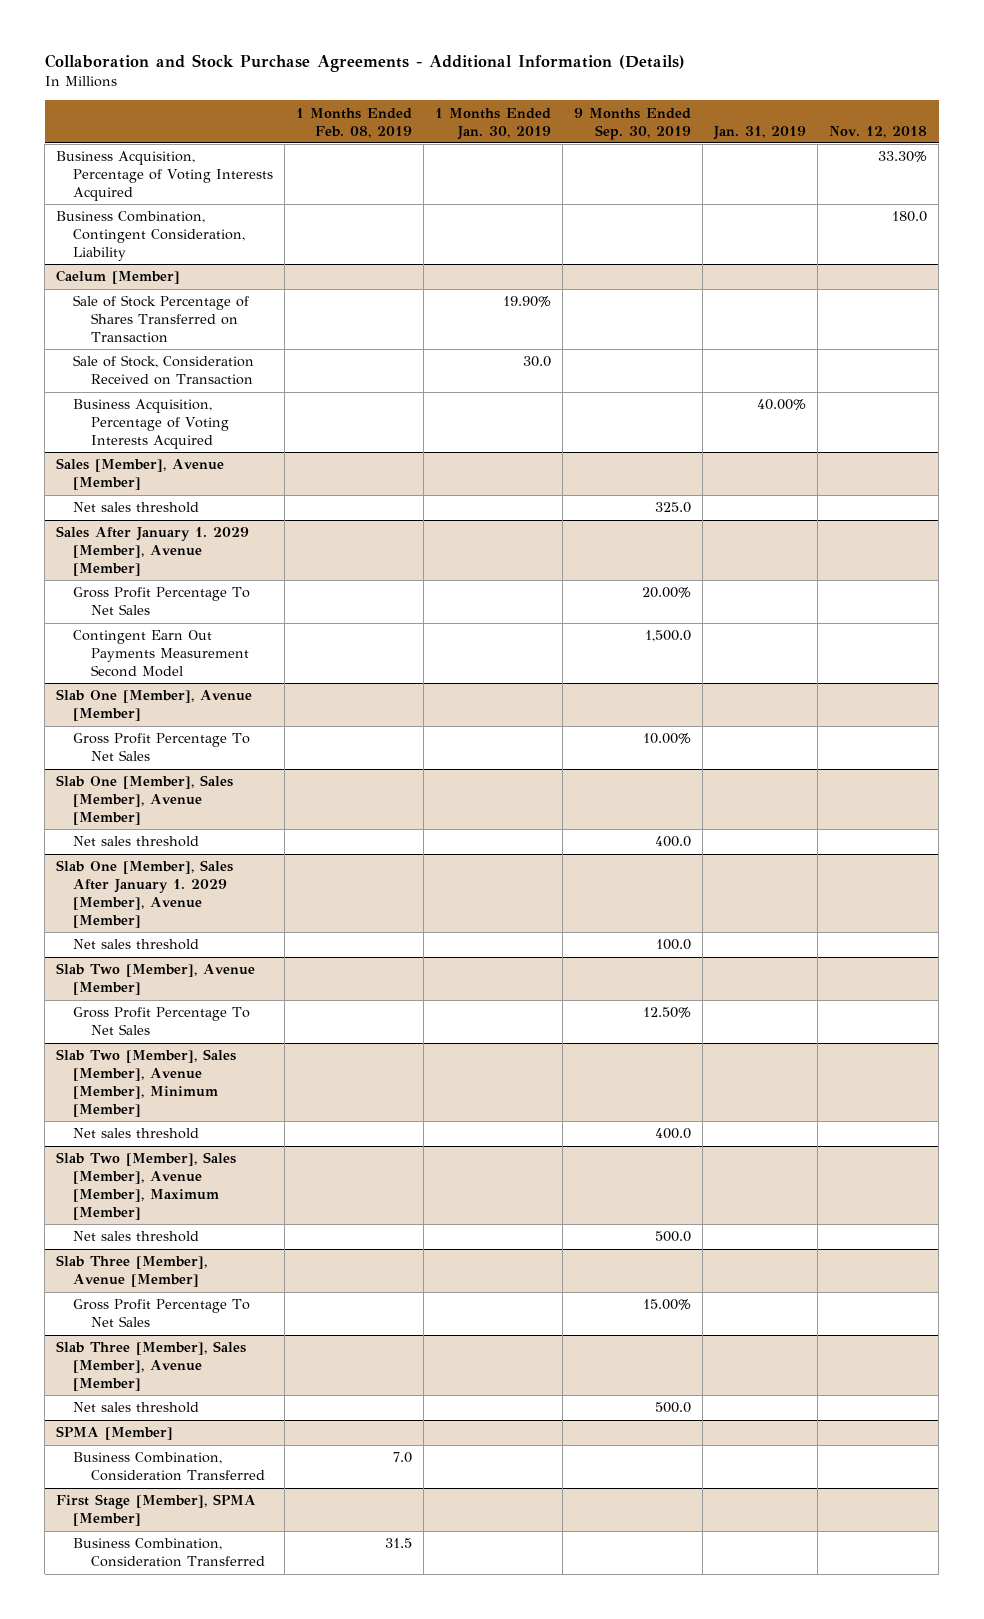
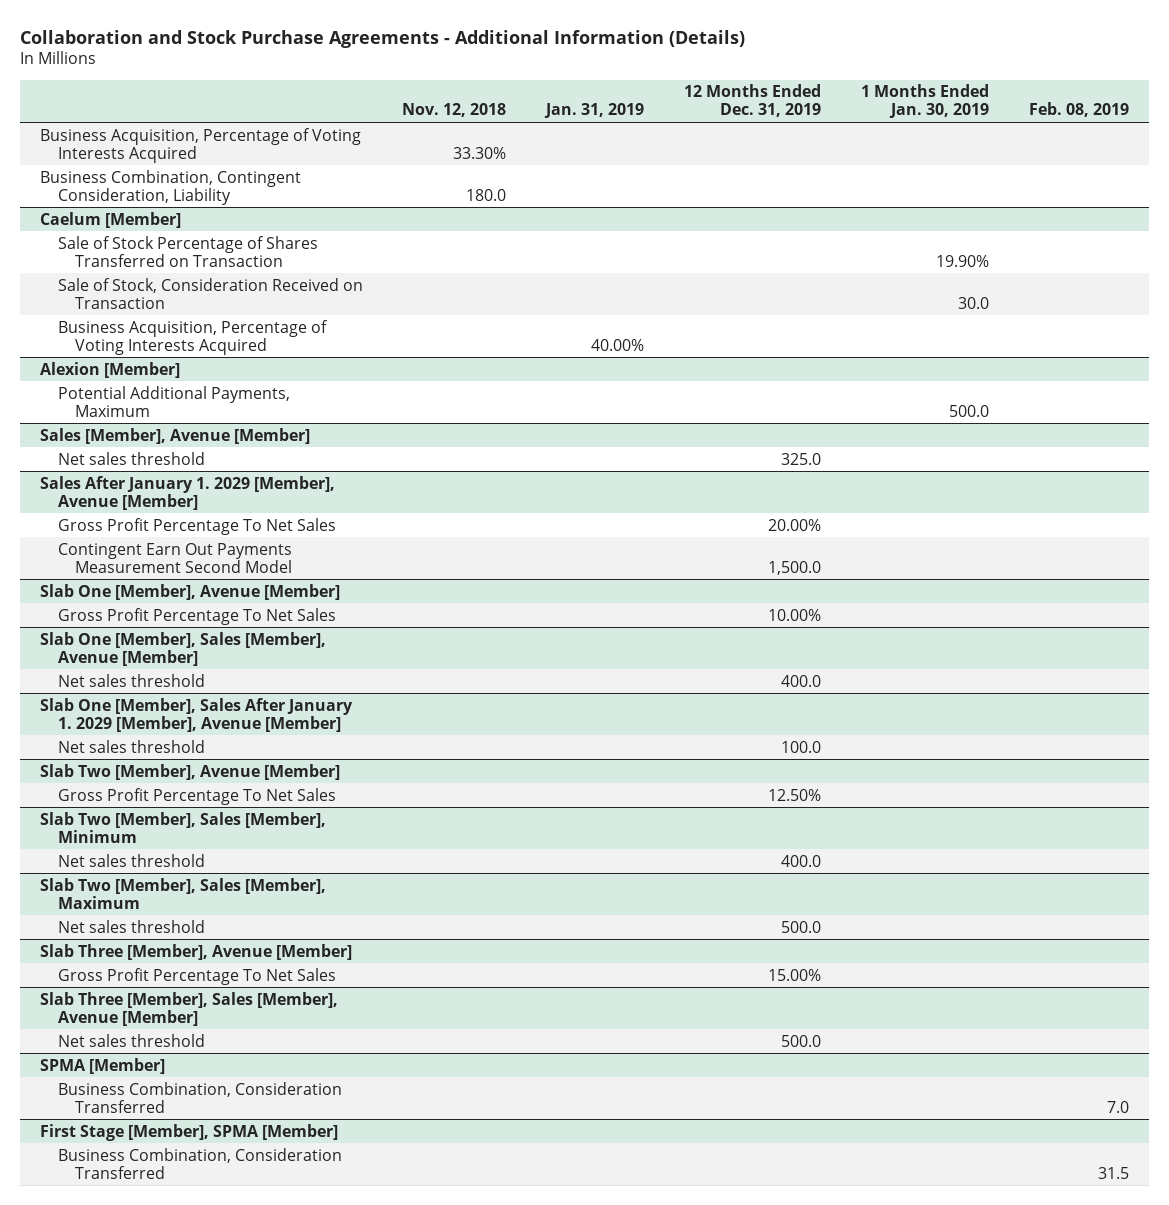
[296,107,413,138] 1 Months Ended Feb. 08, 2019 -> none
[574,107,692,140] 9 Months Ended Sep. 30, 2019 -> none
none -> [684,84,822,118] 12 Months Ended Dec. 31, 2019
none -> [1028,102,1129,118] Feb. 08, 2019
none -> [39,361,180,378] Alexion [Member]
none -> [57,385,290,417] Potential Additional Payments, Maximum
[56,1049,237,1117] Slab Two [Member], Sales [Member], Avenue [Member], Minimum [Member] -> [39,811,326,843] Slab Two [Member], Sales [Member], Minimum
[56,1152,237,1220] Slab Two [Member], Sales [Member], Avenue [Member], Maximum [Member] -> [39,877,326,909] Slab Two [Member], Sales [Member], Maximum

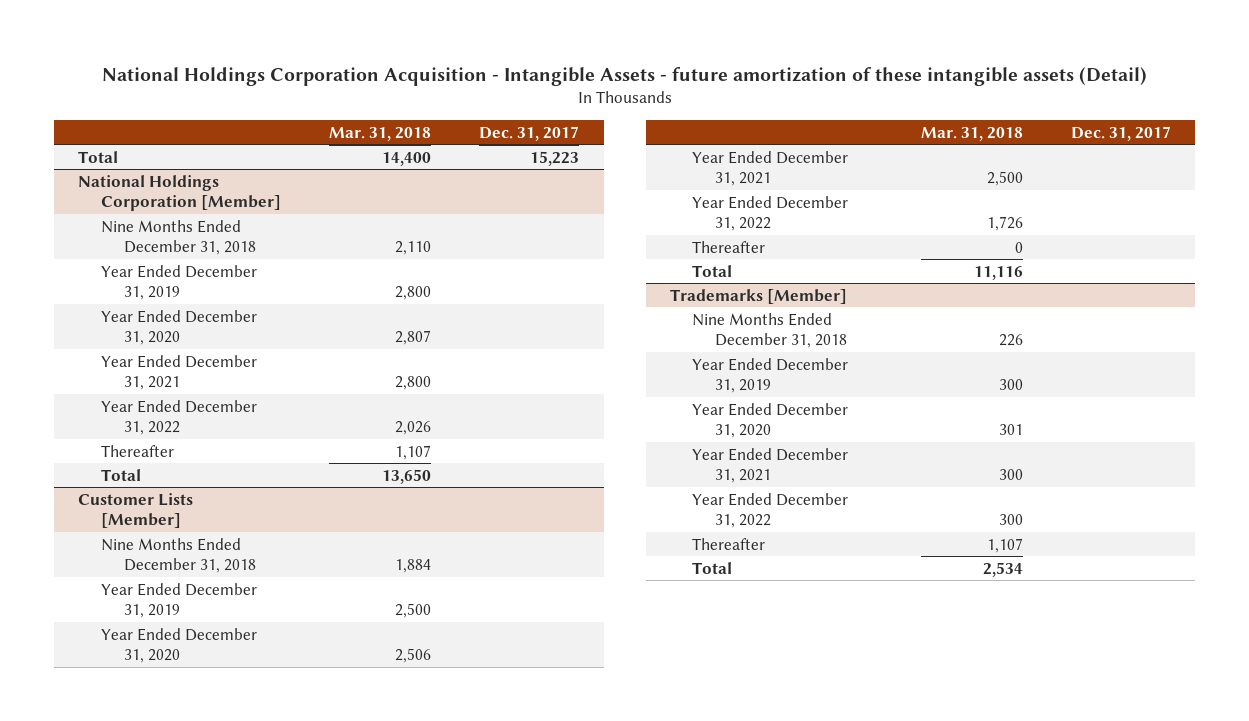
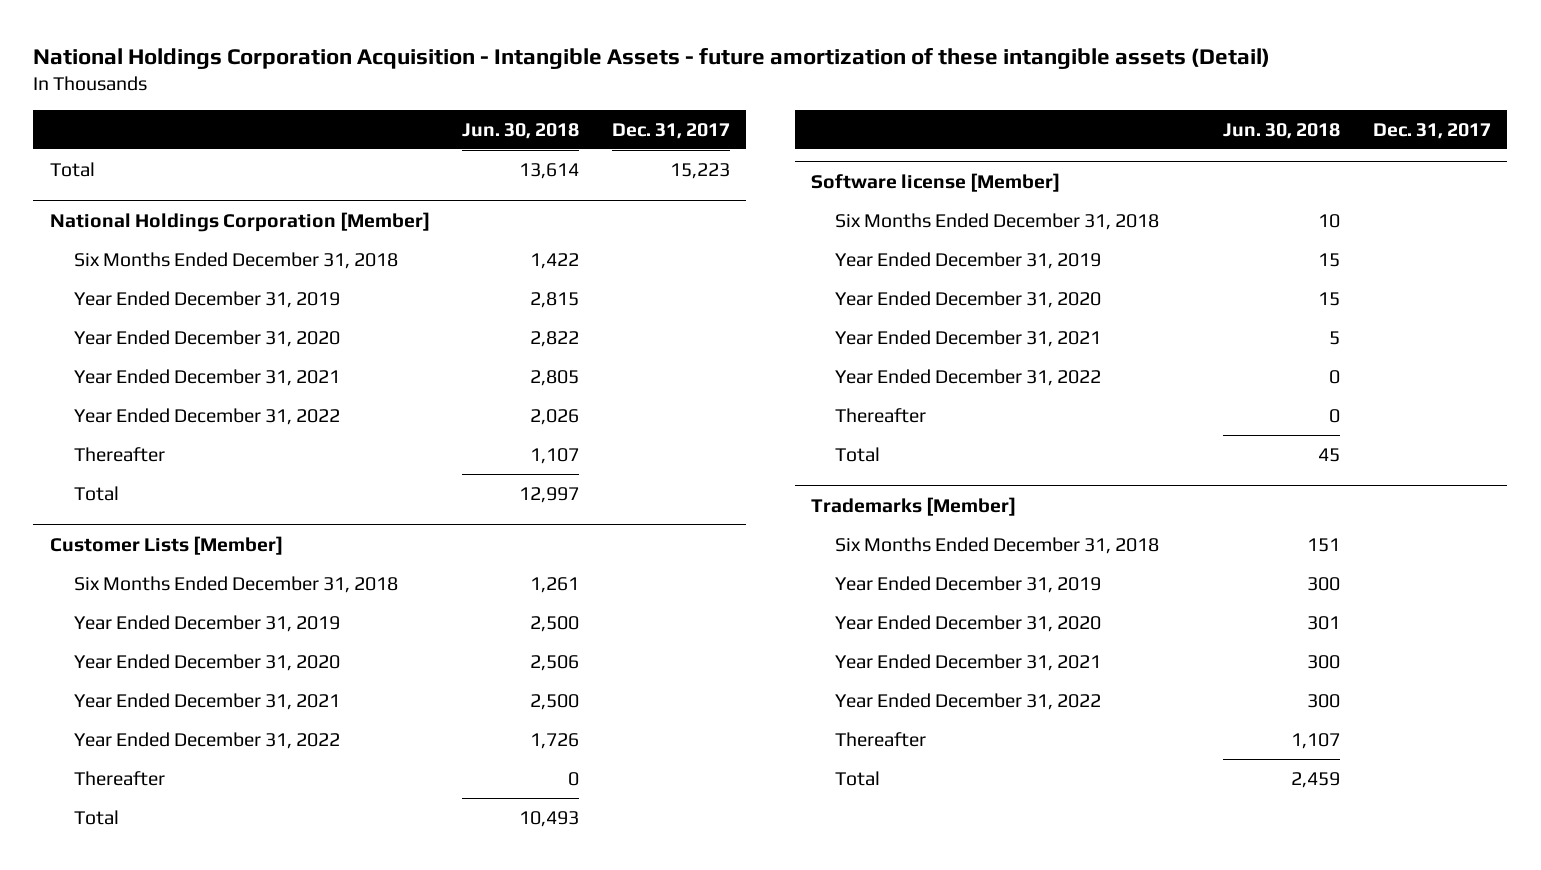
[329,126,432,141] Mar. 31, 2018 -> none
none -> [462,122,580,139] Jun. 30, 2018
[101,219,256,255] Nine Months Ended December 31, 2018 -> [73,251,398,269] Six Months Ended December 31, 2018
[101,537,256,573] Nine Months Ended December 31, 2018 -> [73,575,398,593] Six Months Ended December 31, 2018
none -> [810,172,1060,192] Software license [Member]
none -> [834,212,1159,230] Six Months Ended December 31, 2018
none -> [834,251,1101,269] Year Ended December 31, 2019
none -> [834,290,1101,308] Year Ended December 31, 2020
none -> [834,329,1101,347] Year Ended December 31, 2021
none -> [834,368,1101,386] Year Ended December 31, 2022
none -> [834,407,926,423] Thereafter
none -> [834,446,880,462] Total
[692,312,847,348] Nine Months Ended December 31, 2018 -> [834,536,1159,554] Six Months Ended December 31, 2018

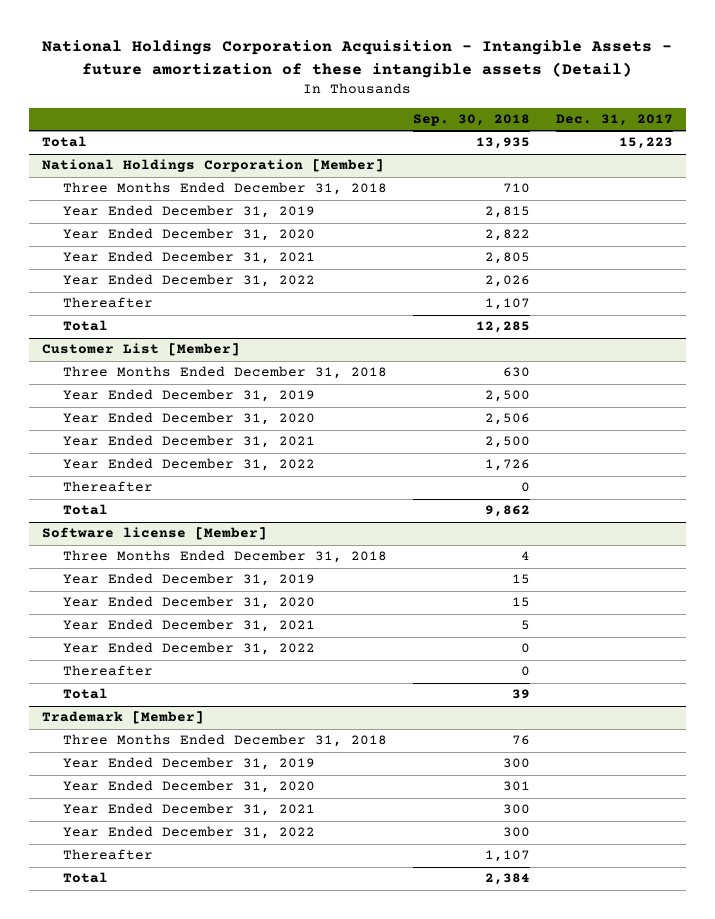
[462,122,580,139] Jun. 30, 2018 -> none
none -> [412,114,530,127] Sep. 30, 2018
[73,251,398,269] Six Months Ended December 31, 2018 -> [62,182,387,196] Three Months Ended December 31, 2018
[49,535,283,555] Customer Lists [Member] -> [41,343,240,357] Customer List [Member]
[73,575,398,593] Six Months Ended December 31, 2018 -> [62,366,387,380] Three Months Ended December 31, 2018
[834,212,1159,230] Six Months Ended December 31, 2018 -> [62,550,387,564] Three Months Ended December 31, 2018
[810,496,1016,516] Trademarks [Member] -> [41,711,204,725] Trademark [Member]
[834,536,1159,554] Six Months Ended December 31, 2018 -> [62,734,387,748] Three Months Ended December 31, 2018

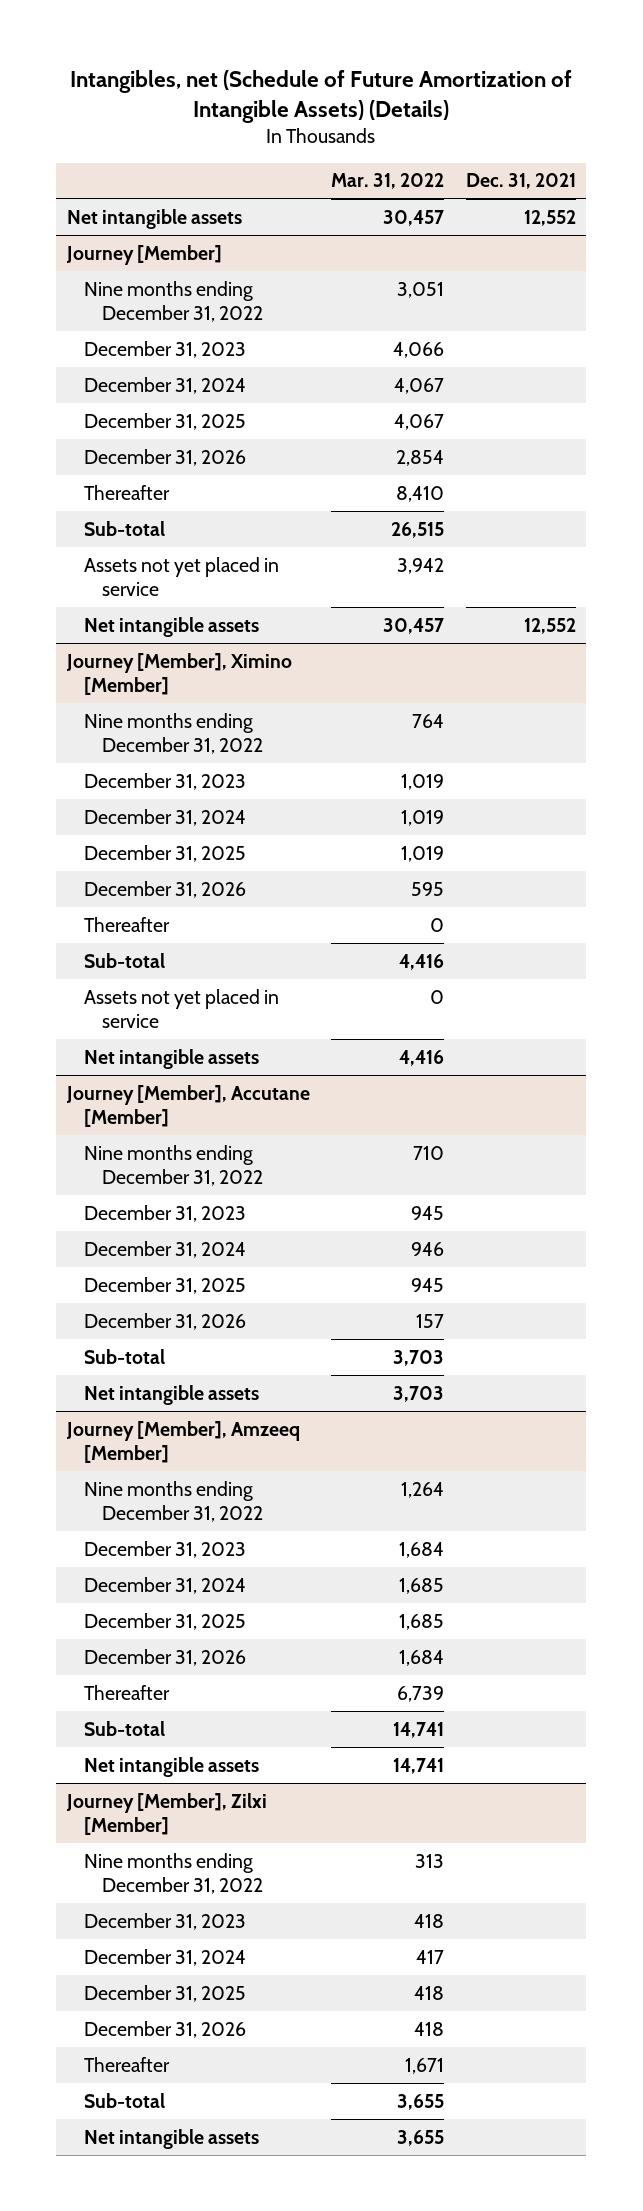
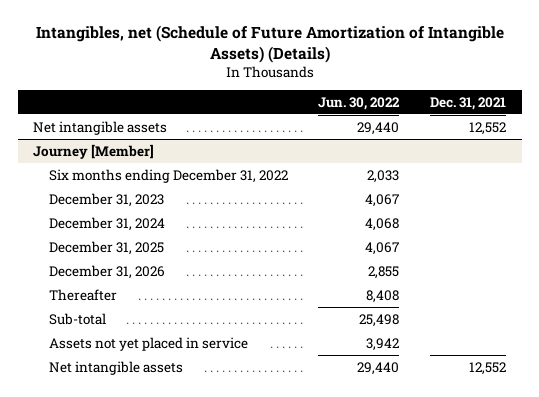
[331,173,445,190] Mar. 31, 2022 -> none
none -> [318,96,401,110] Jun. 30, 2022
[84,280,263,322] Nine months ending December 31, 2022 -> [48,168,288,183] Six months ending December 31, 2022
[66,652,293,695] Journey [Member], Ximino [Member] -> none
[84,712,263,754] Nine months ending December 31, 2022 -> none
[84,772,247,790] December 31, 2023 -> none
[84,808,247,826] December 31, 2024 -> none
[84,844,247,862] December 31, 2025 -> none
[84,880,247,898] December 31, 2026 -> none
[84,916,171,932] Thereafter -> none
[84,952,166,968] Sub-total -> none
[84,988,280,1028] Assets not yet placed in service -> none
[84,1048,260,1069] Net intangible assets -> none
[66,1084,311,1127] Journey [Member], Accutane [Member] -> none
[84,1144,263,1186] Nine months ending December 31, 2022 -> none
[84,1204,247,1222] December 31, 2023 -> none
[84,1240,247,1258] December 31, 2024 -> none
[84,1276,247,1294] December 31, 2025 -> none
[84,1312,247,1330] December 31, 2026 -> none
[84,1348,166,1364] Sub-total -> none
[84,1384,260,1405] Net intangible assets -> none
[66,1420,301,1463] Journey [Member], Amzeeq [Member] -> none
[84,1480,263,1522] Nine months ending December 31, 2022 -> none
[84,1540,247,1558] December 31, 2023 -> none
[84,1576,247,1594] December 31, 2024 -> none
[84,1612,247,1630] December 31, 2025 -> none
[84,1648,247,1666] December 31, 2026 -> none
[84,1684,171,1700] Thereafter -> none
[84,1720,166,1736] Sub-total -> none
[84,1756,260,1777] Net intangible assets -> none
[66,1792,268,1835] Journey [Member], Zilxi [Member] -> none
[84,1852,263,1894] Nine months ending December 31, 2022 -> none
[84,1912,247,1930] December 31, 2023 -> none
[84,1948,247,1966] December 31, 2024 -> none
[84,1984,247,2002] December 31, 2025 -> none
[84,2020,247,2038] December 31, 2026 -> none
[84,2056,171,2072] Thereafter -> none
[84,2092,166,2108] Sub-total -> none
[84,2128,260,2149] Net intangible assets -> none

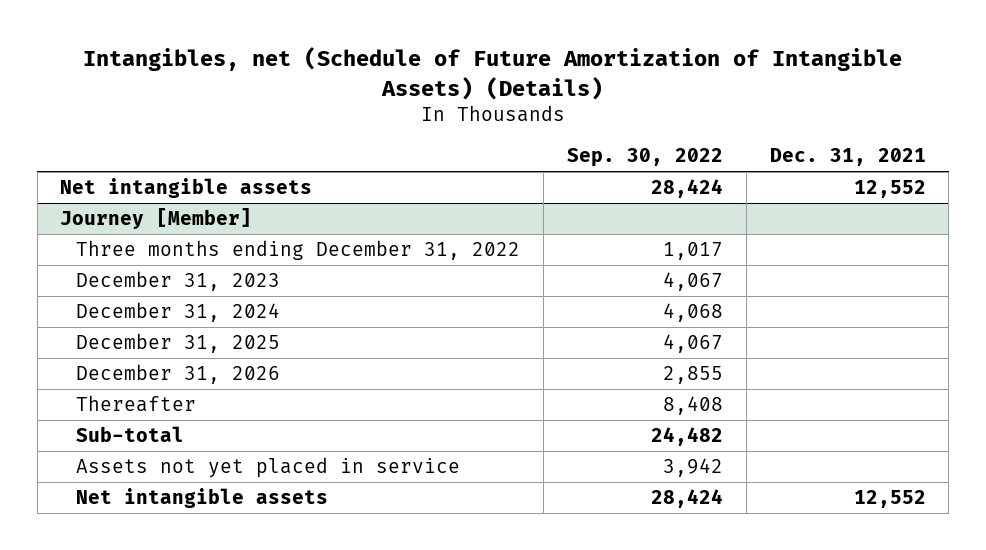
[318,96,401,110] Jun. 30, 2022 -> none
none -> [566,148,723,168] Sep. 30, 2022
[48,168,288,183] Six months ending December 31, 2022 -> [76,240,521,261] Three months ending December 31, 2022

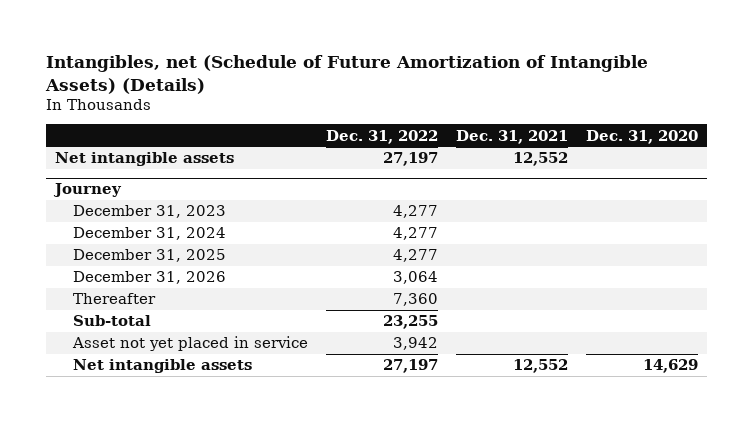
[566,148,723,168] Sep. 30, 2022 -> none
none -> [325,129,438,144] Dec. 31, 2022
none -> [585,129,698,144] Dec. 31, 2020
[76,240,521,261] Three months ending December 31, 2022 -> none
[60,208,253,230] Journey [Member] -> [53,183,123,198] Journey
[76,457,461,479] Assets not yet placed in service -> [71,336,308,352] Asset not yet placed in service

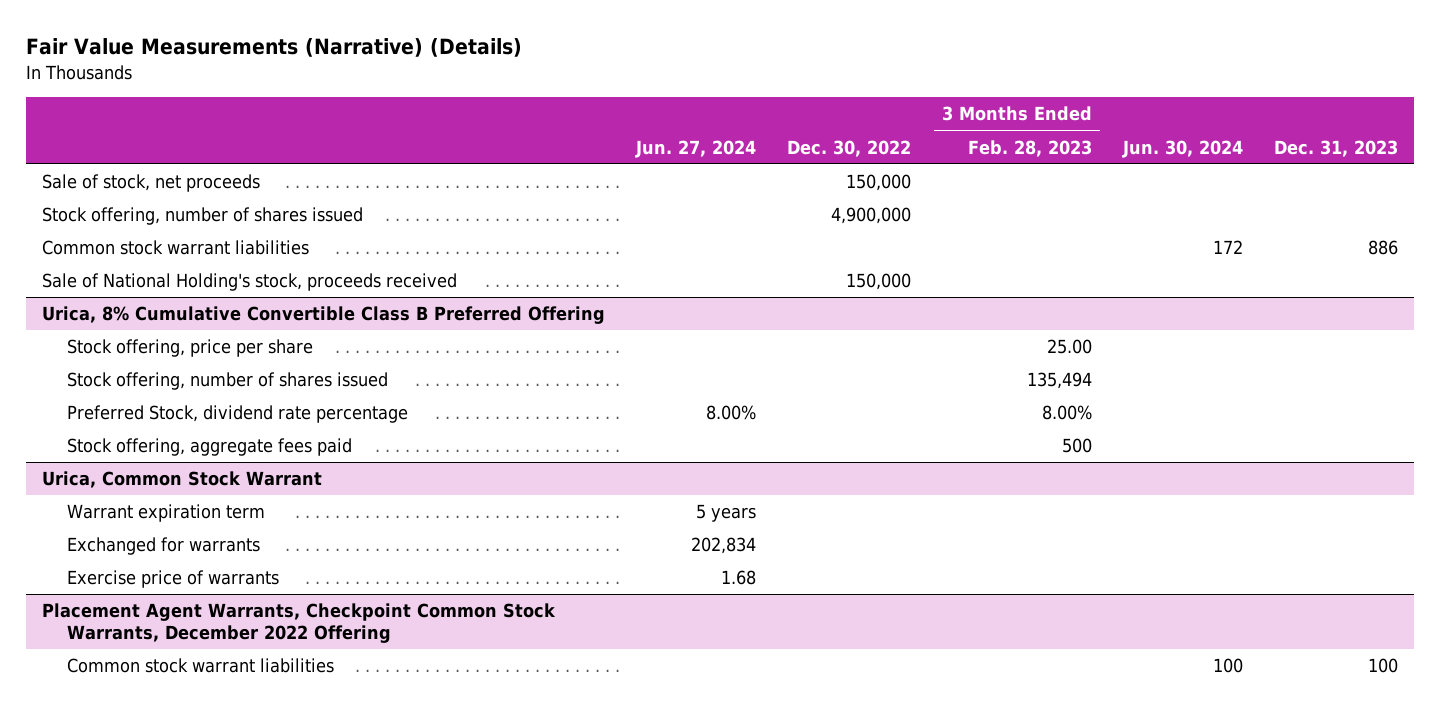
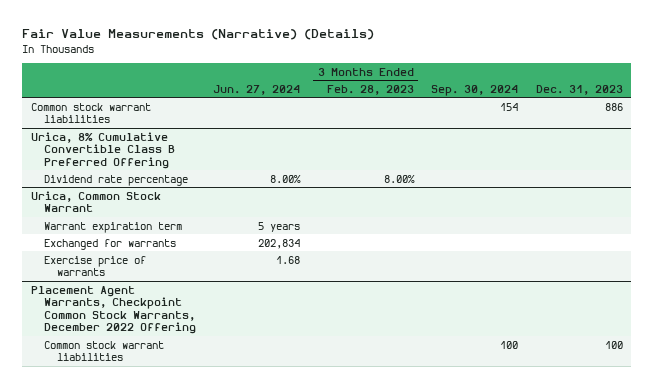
[786,139,911,157] Dec. 30, 2022 -> none
[1122,139,1244,158] Jun. 30, 2024 -> none
none -> [431,84,519,96] Sep. 30, 2024
[41,174,260,193] Sale of stock, net proceeds -> none
[41,207,363,226] Stock offering, number of shares issued -> none
[41,273,457,292] Sale of National Holding's stock, proceeds received -> none
[66,339,313,358] Stock offering, price per share -> none
[66,372,388,391] Stock offering, number of shares issued -> none
[66,438,352,457] Stock offering, aggregate fees paid -> none
[66,405,408,424] Preferred Stock, dividend rate percentage -> [43,174,188,186] Dividend rate percentage

